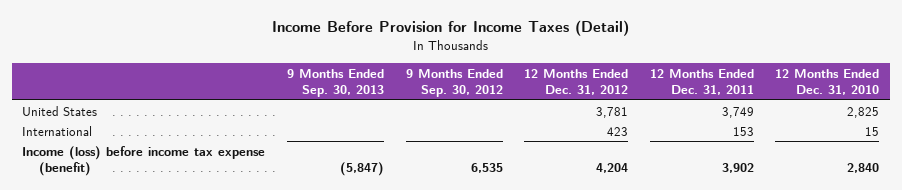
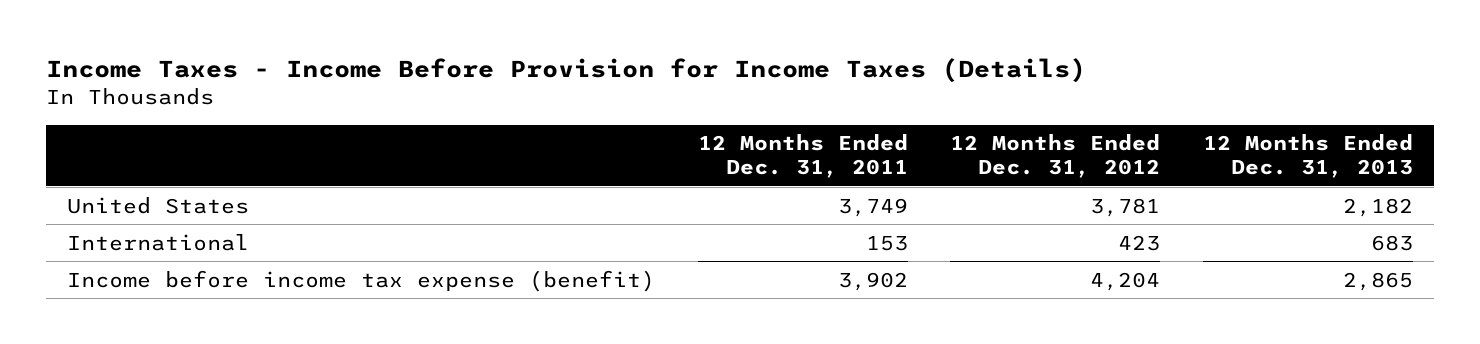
[271,20,629,37] Income Before Provision for Income Taxes (Detail) -> [45,58,1086,84] Income Taxes - Income Before Provision for Income Taxes (Details)
[287,69,385,98] 9 Months Ended Sep. 30, 2013 -> none
[405,69,503,98] 9 Months Ended Sep. 30, 2012 -> none
[775,69,880,96] 12 Months Ended Dec. 31, 2010 -> none
none -> [1202,134,1413,179] 12 Months Ended Dec. 31, 2013
[22,145,266,176] Income (loss) before income tax expense (benefit) -> [67,269,656,292] Income before income tax expense (benefit)

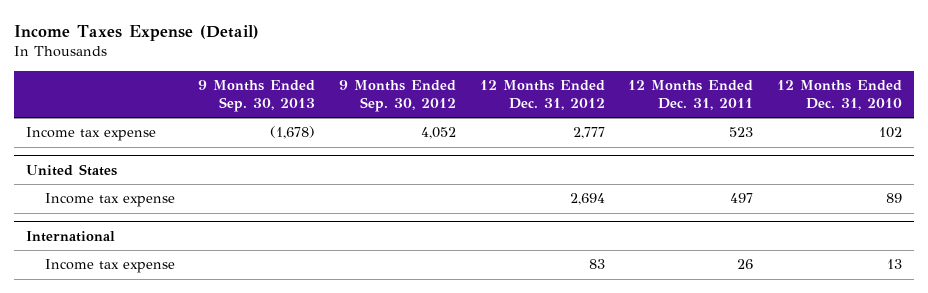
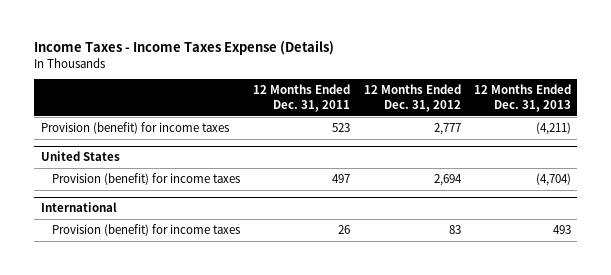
[14,24,260,41] Income Taxes Expense (Detail) -> [34,40,335,56] Income Taxes - Income Taxes Expense (Details)
[198,80,316,112] 9 Months Ended Sep. 30, 2013 -> none
[338,80,456,112] 9 Months Ended Sep. 30, 2012 -> none
[776,80,902,110] 12 Months Ended Dec. 31, 2010 -> none
none -> [473,84,571,112] 12 Months Ended Dec. 31, 2013
[26,127,157,142] Income tax expense -> [40,122,229,135] Provision (benefit) for income taxes
[44,193,175,208] Income tax expense -> [52,173,241,186] Provision (benefit) for income taxes
[44,259,175,274] Income tax expense -> [52,224,241,237] Provision (benefit) for income taxes

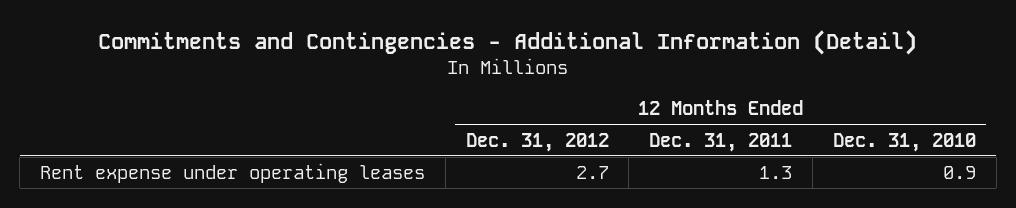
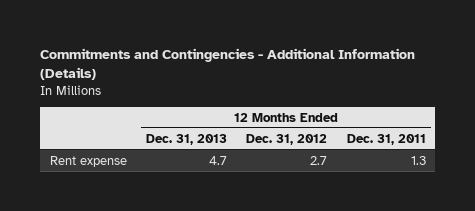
[97,29,917,55] Commitments and Contingencies - Additional Information (Detail) -> [39,48,415,81] Commitments and Contingencies - Additional Information (Details)
[833,132,977,152] Dec. 31, 2010 -> none
none -> [146,133,228,145] Dec. 31, 2013
[39,163,425,184] Rent expense under operating leases -> [49,155,127,167] Rent expense

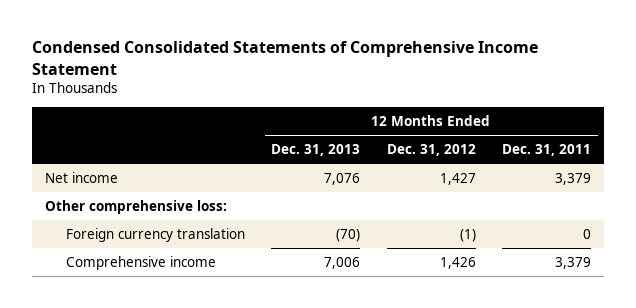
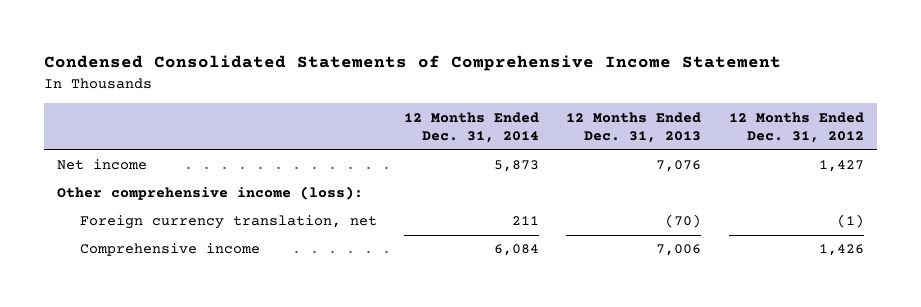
[502,144,592,157] Dec. 31, 2011 -> none
none -> [404,111,540,143] 12 Months Ended Dec. 31, 2014
[45,200,228,215] Other comprehensive loss: -> [57,186,364,201] Other comprehensive income (loss):
[65,228,245,243] Foreign currency translation -> [79,215,377,230] Foreign currency translation, net

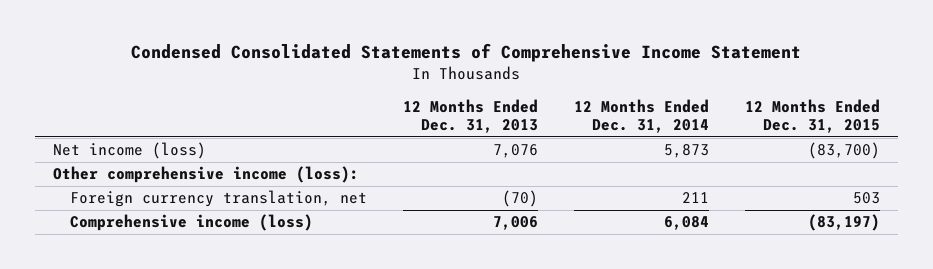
[728,111,864,143] 12 Months Ended Dec. 31, 2012 -> none
none -> [745,98,881,134] 12 Months Ended Dec. 31, 2015
[57,159,148,171] Net income -> [52,142,206,160] Net income (loss)
[79,243,260,257] Comprehensive income -> [70,214,314,232] Comprehensive income (loss)

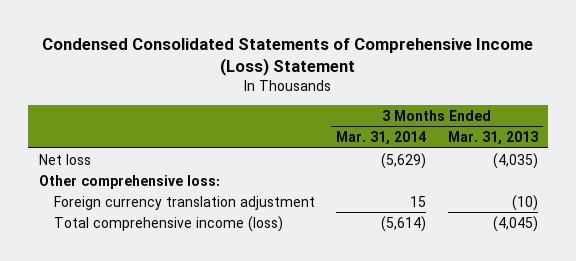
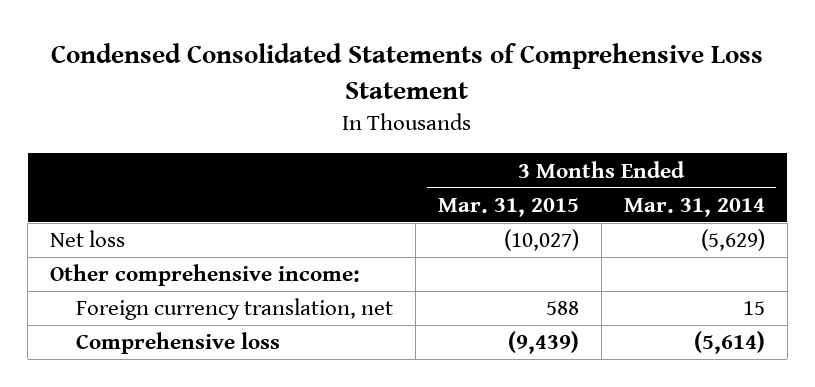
[42,37,534,76] Condensed Consolidated Statements of Comprehensive Income (Loss) Statement -> [51,43,764,100] Condensed Consolidated Statements of Comprehensive Loss Statement
[447,131,538,146] Mar. 31, 2013 -> none
none -> [437,197,579,217] Mar. 31, 2015
[38,174,220,189] Other comprehensive loss: -> [50,264,361,287] Other comprehensive income:
[53,195,315,210] Foreign currency translation adjustment -> [75,298,393,321] Foreign currency translation, net
[53,215,283,232] Total comprehensive income (loss) -> [75,332,280,355] Comprehensive loss

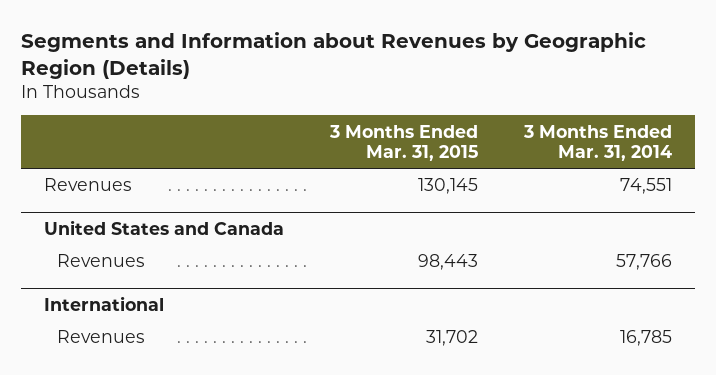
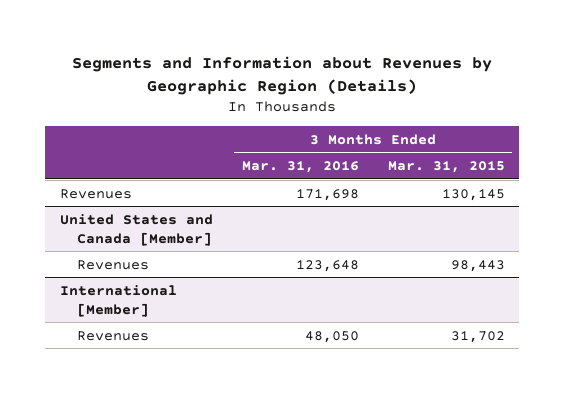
[523,124,673,162] 3 Months Ended Mar. 31, 2014 -> none
none -> [241,160,359,173] Mar. 31, 2016
[44,219,285,235] United States and Canada -> [59,213,213,246] United States and Canada [Member]
[44,295,165,311] International -> [59,284,177,317] International [Member]

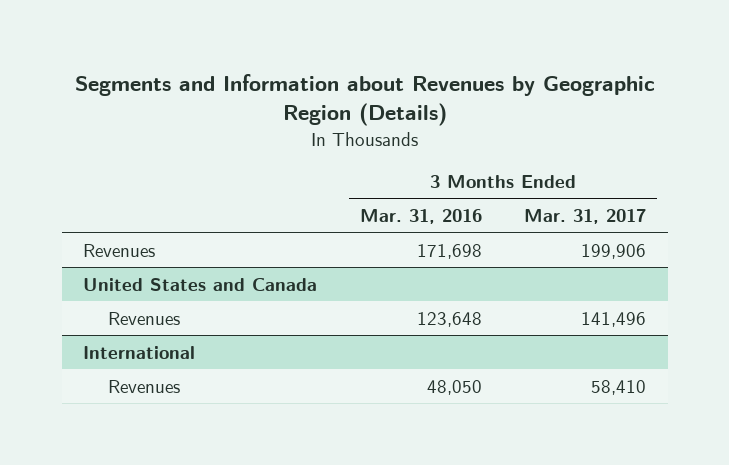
[387,160,505,173] Mar. 31, 2015 -> none
none -> [524,208,647,224] Mar. 31, 2017
[59,213,213,246] United States and Canada [Member] -> [82,277,317,291] United States and Canada
[59,284,177,317] International [Member] -> [82,345,195,359] International

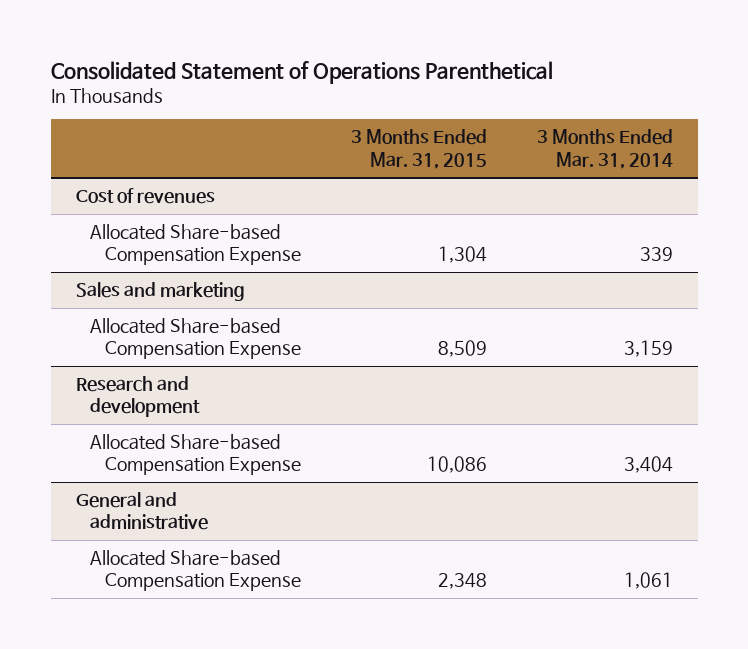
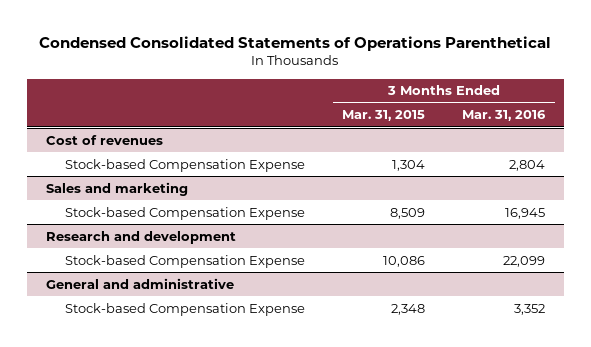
[50,60,553,84] Consolidated Statement of Operations Parenthetical -> [39,35,552,51] Condensed Consolidated Statements of Operations Parenthetical
[536,129,673,169] 3 Months Ended Mar. 31, 2014 -> none
none -> [462,110,547,122] Mar. 31, 2016
[90,224,301,266] Allocated Share-based Compensation Expense -> [64,158,305,172] Stock-based Compensation Expense
[90,318,301,360] Allocated Share-based Compensation Expense -> [64,206,305,220] Stock-based Compensation Expense
[90,434,301,476] Allocated Share-based Compensation Expense -> [64,254,305,268] Stock-based Compensation Expense
[90,550,301,592] Allocated Share-based Compensation Expense -> [64,302,305,316] Stock-based Compensation Expense

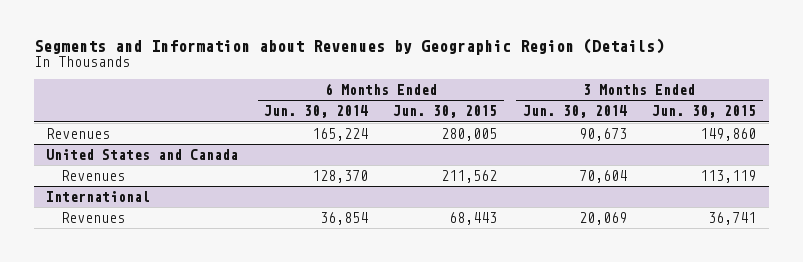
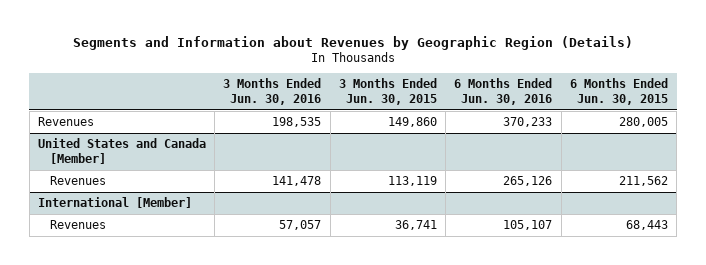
[263,105,368,119] Jun. 30, 2014 -> none
[522,105,627,119] Jun. 30, 2014 -> none
none -> [223,78,322,105] 3 Months Ended Jun. 30, 2016
none -> [454,78,553,105] 6 Months Ended Jun. 30, 2016
[46,149,239,161] United States and Canada -> [37,138,206,164] United States and Canada [Member]
[46,191,151,203] International -> [37,197,192,209] International [Member]

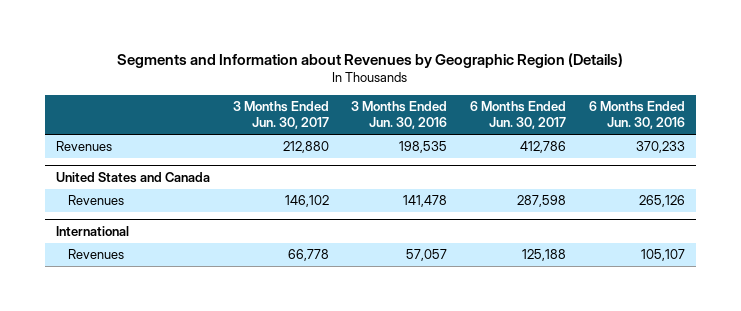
[338,78,437,105] 3 Months Ended Jun. 30, 2015 -> none
[569,78,668,105] 6 Months Ended Jun. 30, 2015 -> none
none -> [232,101,329,130] 3 Months Ended Jun. 30, 2017
none -> [469,101,566,130] 6 Months Ended Jun. 30, 2017
[37,138,206,164] United States and Canada [Member] -> [55,172,210,184] United States and Canada
[37,197,192,209] International [Member] -> [55,226,129,237] International

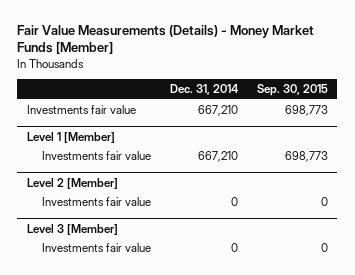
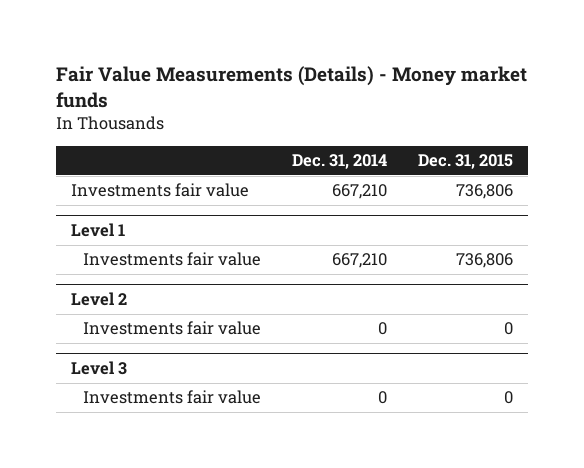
[17,24,315,55] Fair Value Measurements (Details) - Money Market Funds [Member] -> [55,66,527,108] Fair Value Measurements (Details) - Money market funds
[256,84,328,97] Sep. 30, 2015 -> none
none -> [417,154,513,170] Dec. 31, 2015
[26,131,115,143] Level 1 [Member] -> [71,223,126,238] Level 1
[26,177,118,189] Level 2 [Member] -> [71,292,128,307] Level 2
[26,223,118,235] Level 3 [Member] -> [71,361,128,376] Level 3

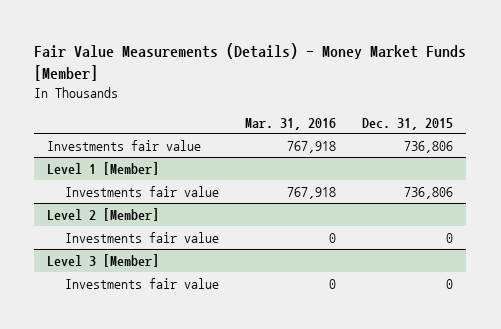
[55,66,527,108] Fair Value Measurements (Details) - Money market funds -> [34,43,467,81] Fair Value Measurements (Details) - Money Market Funds [Member]
[291,154,387,170] Dec. 31, 2014 -> none
none -> [244,117,336,130] Mar. 31, 2016
[71,223,126,238] Level 1 -> [47,161,160,175] Level 1 [Member]
[71,292,128,307] Level 2 -> [47,207,160,221] Level 2 [Member]
[71,361,128,376] Level 3 -> [47,253,160,267] Level 3 [Member]

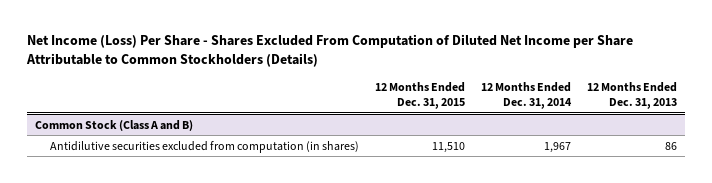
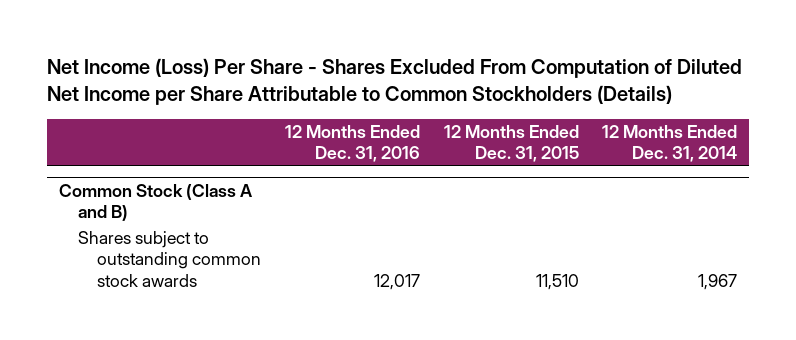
[587,82,678,110] 12 Months Ended Dec. 31, 2013 -> none
none -> [284,124,420,163] 12 Months Ended Dec. 31, 2016
[50,140,360,153] Antidilutive securities excluded from computation (in shares) -> [77,231,261,287] Shares subject to outstanding common stock awards

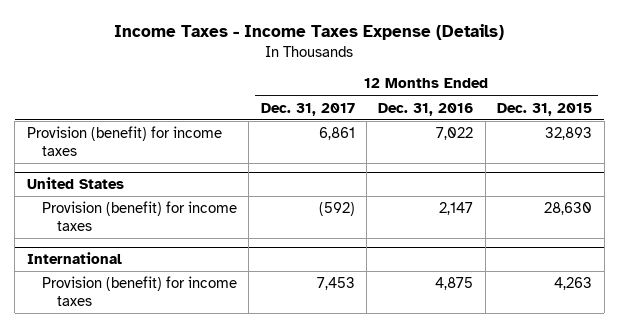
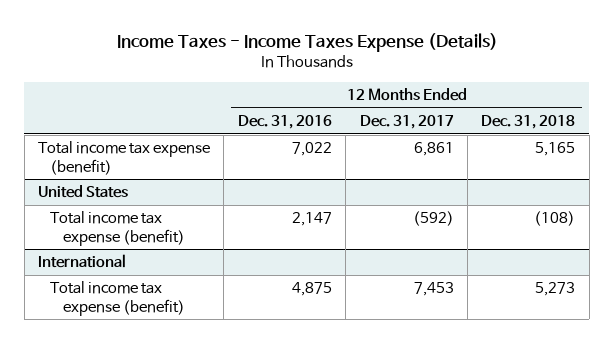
[497,102,593,116] Dec. 31, 2015 -> none
none -> [481,114,576,129] Dec. 31, 2018
[26,126,222,157] Provision (benefit) for income taxes -> [38,141,211,175] Total income tax expense (benefit)
[41,201,237,232] Provision (benefit) for income taxes -> [50,211,185,246] Total income tax expense (benefit)
[41,276,237,307] Provision (benefit) for income taxes -> [50,281,185,316] Total income tax expense (benefit)

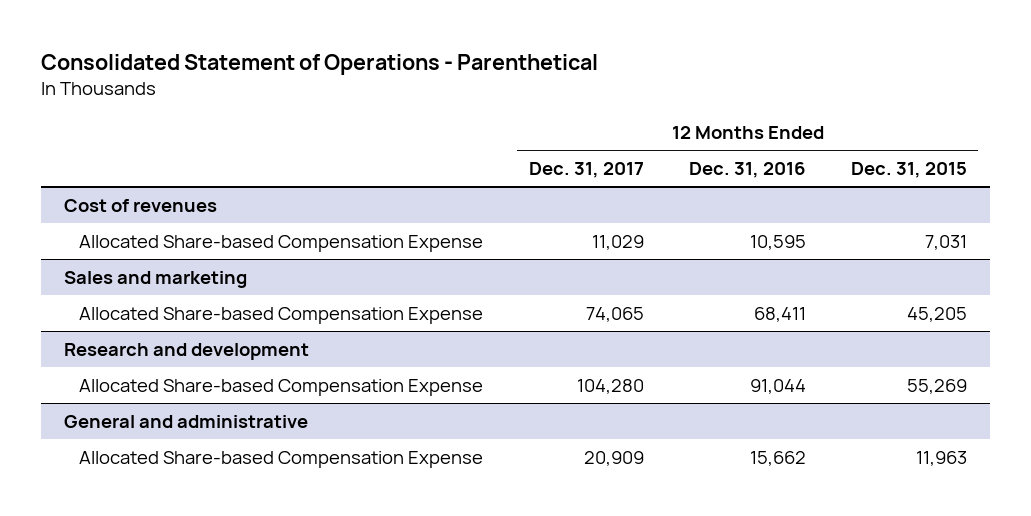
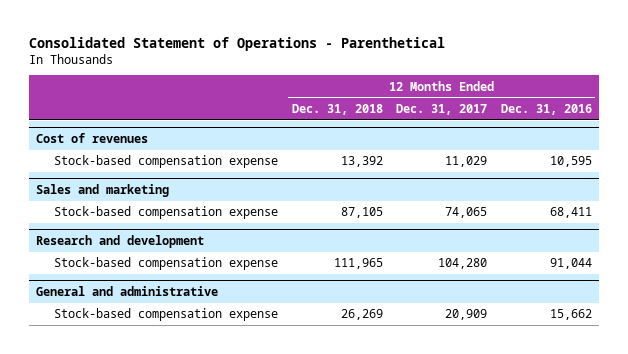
[851,161,968,178] Dec. 31, 2015 -> none
none -> [291,104,383,116] Dec. 31, 2018
[79,234,484,252] Allocated Share-based Compensation Expense -> [53,155,278,169] Stock-based compensation expense
[79,306,484,324] Allocated Share-based Compensation Expense -> [53,206,278,220] Stock-based compensation expense
[79,378,484,396] Allocated Share-based Compensation Expense -> [53,257,278,271] Stock-based compensation expense
[79,450,484,468] Allocated Share-based Compensation Expense -> [53,308,278,322] Stock-based compensation expense

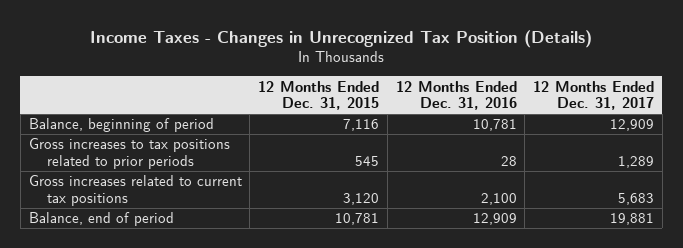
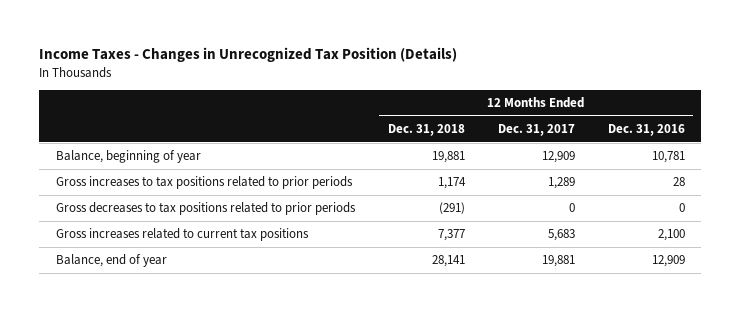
[258,80,380,111] 12 Months Ended Dec. 31, 2015 -> none
none -> [387,124,465,137] Dec. 31, 2018
[28,118,214,133] Balance, beginning of period -> [55,150,201,164] Balance, beginning of year
none -> [55,202,356,216] Gross decreases to tax positions related to prior periods
[28,212,174,227] Balance, end of period -> [55,254,167,268] Balance, end of year

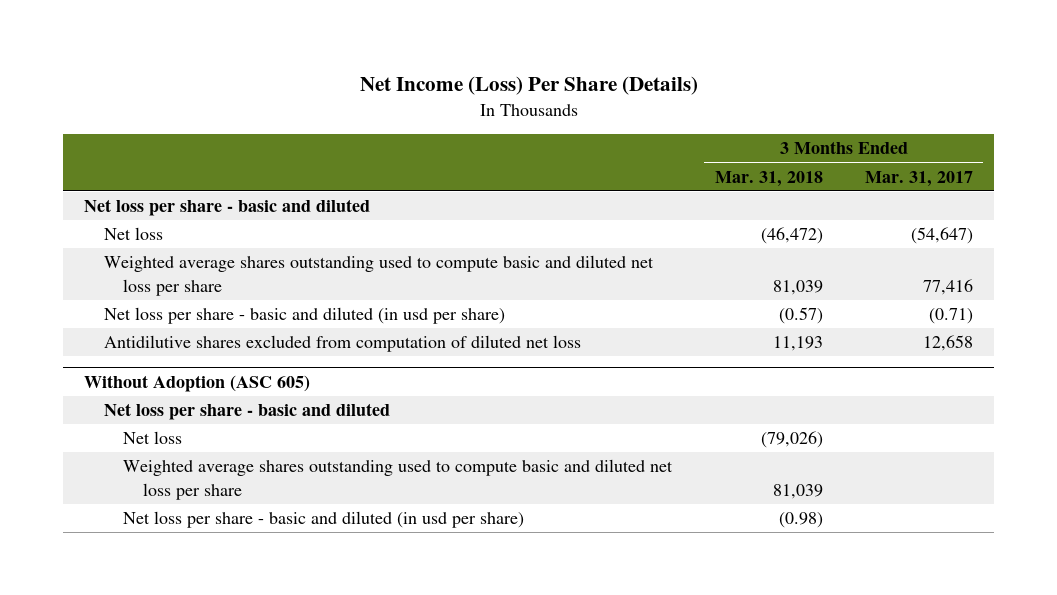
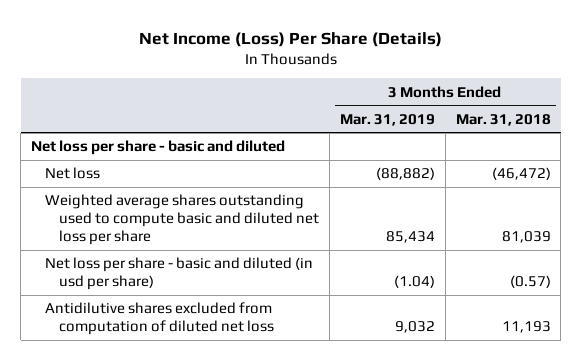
[864,170,973,187] Mar. 31, 2017 -> none
none -> [339,113,435,126] Mar. 31, 2019
[84,374,311,392] Without Adoption (ASC 605) -> none
[103,403,390,421] Net loss per share - basic and diluted -> none
[123,431,183,445] Net loss -> none
[123,459,674,500] Weighted average shares outstanding used to compute basic and diluted net loss per share -> none
[123,511,525,529] Net loss per share - basic and diluted (in usd per share) -> none

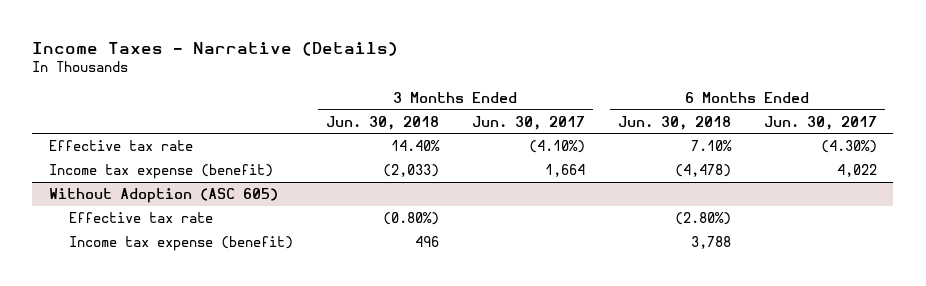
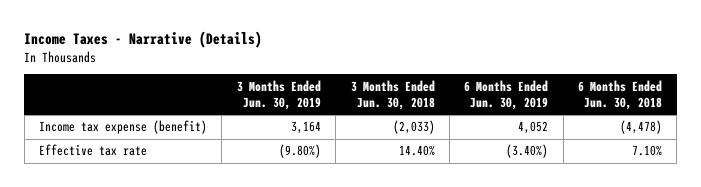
[471,115,585,130] Jun. 30, 2017 -> none
[763,115,877,130] Jun. 30, 2017 -> none
none -> [236,79,321,110] 3 Months Ended Jun. 30, 2019
none -> [464,79,549,110] 6 Months Ended Jun. 30, 2019
[48,188,278,204] Without Adoption (ASC 605) -> none
[69,212,214,224] Effective tax rate -> none
[69,236,294,252] Income tax expense (benefit) -> none
[48,140,193,152] Effective tax rate -> [39,144,148,157] Effective tax rate

